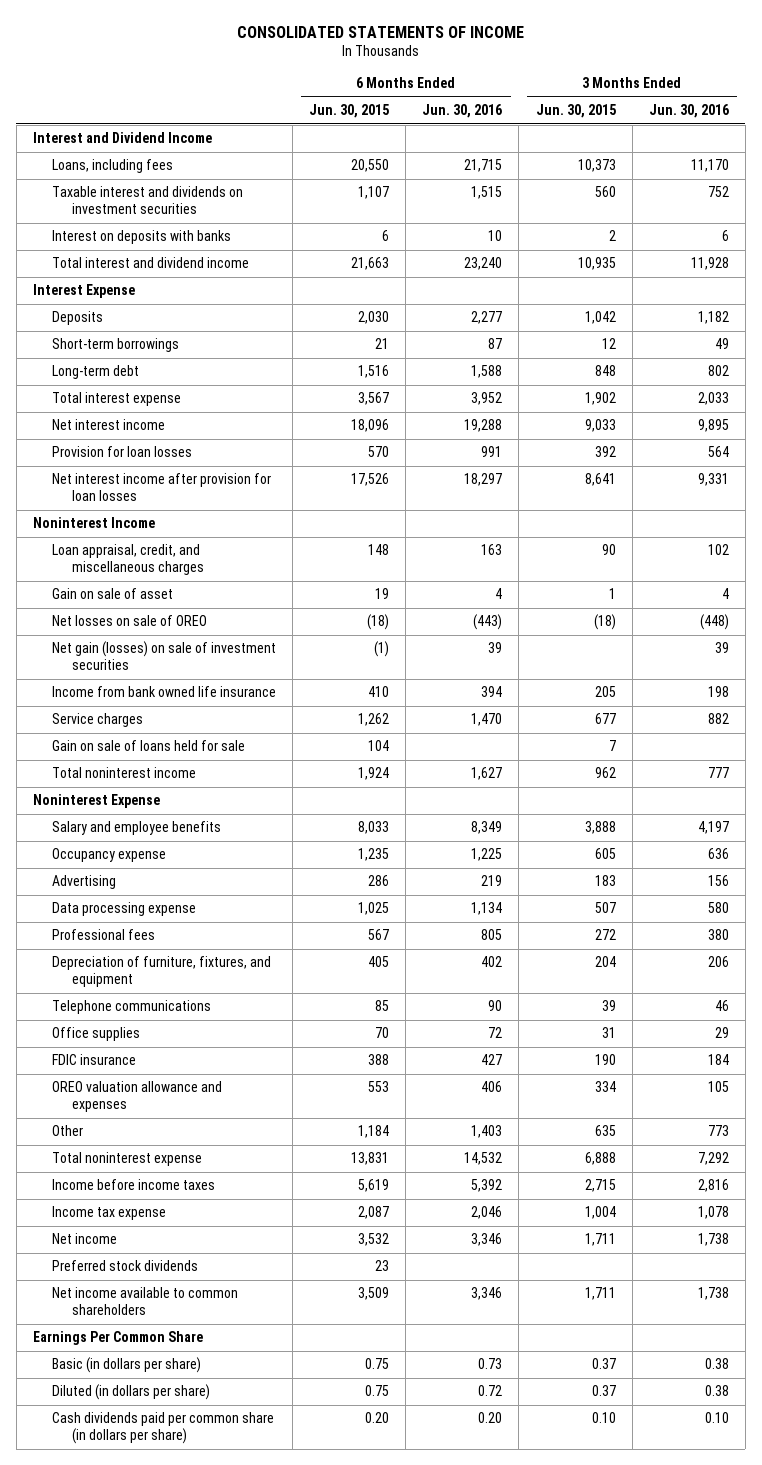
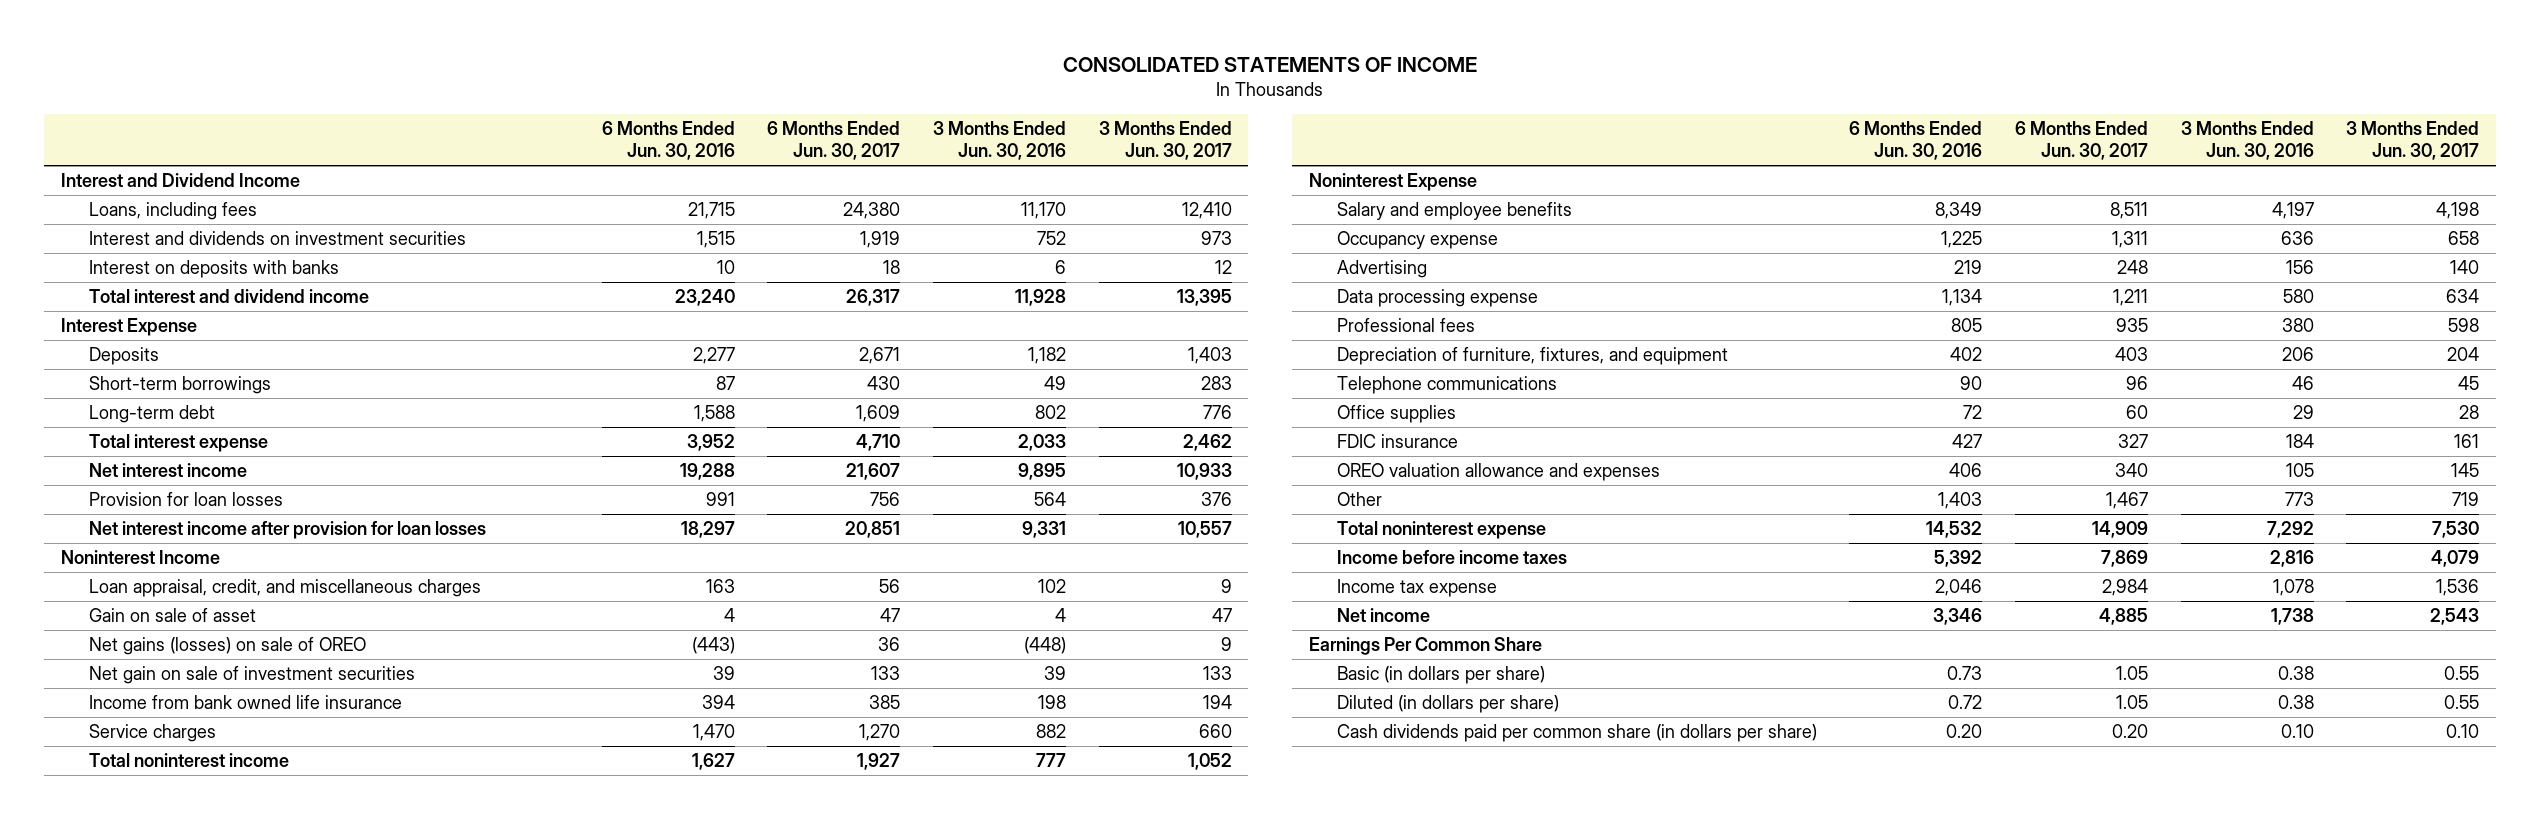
[309,104,390,119] Jun. 30, 2015 -> none
[535,104,616,119] Jun. 30, 2015 -> none
none -> [767,120,901,161] 6 Months Ended Jun. 30, 2017
none -> [1098,120,1232,161] 3 Months Ended Jun. 30, 2017
[52,186,244,215] Taxable interest and dividends on investment securities -> [88,230,466,245] Interest and dividends on investment securities
[52,615,208,627] Net losses on sale of OREO -> [88,636,366,655] Net gains (losses) on sale of OREO
[52,641,277,671] Net gain (losses) on sale of investment securities -> [88,665,415,684] Net gain on sale of investment securities
[52,740,246,752] Gain on sale of loans held for sale -> none
[52,1260,199,1272] Preferred stock dividends -> none
[52,1287,239,1316] Net income available to common shareholders -> none

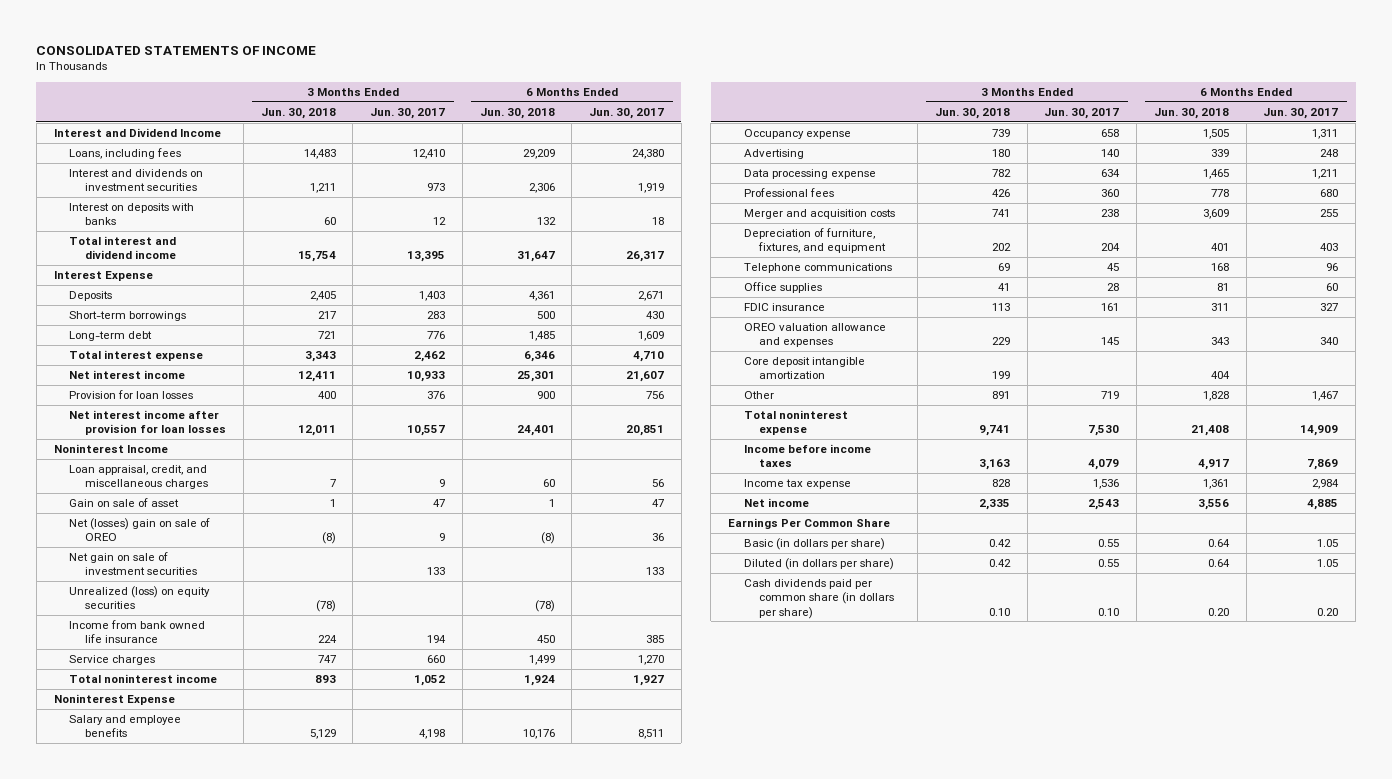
[601,120,735,161] 6 Months Ended Jun. 30, 2016 -> none
[932,120,1066,161] 3 Months Ended Jun. 30, 2016 -> none
none -> [260,107,336,119] Jun. 30, 2018
none -> [479,107,555,119] Jun. 30, 2018
[88,636,366,655] Net gains (losses) on sale of OREO -> [69,518,211,542] Net (losses) gain on sale of OREO
none -> [69,586,211,610] Unrealized (loss) on equity securities
[2116,317,2149,332] 935 -> [1320,189,1339,198] 680
[2448,317,2480,332] 598 -> [1101,189,1120,198] 360
none -> [743,209,895,220] Merger and acquisition costs
none -> [743,357,865,380] Core deposit intangible amortization

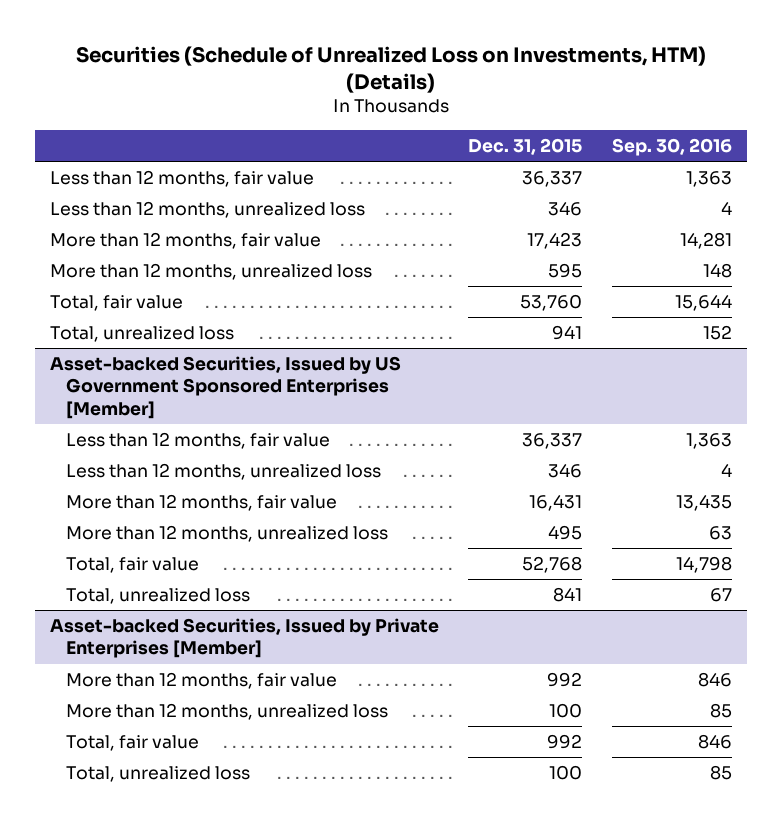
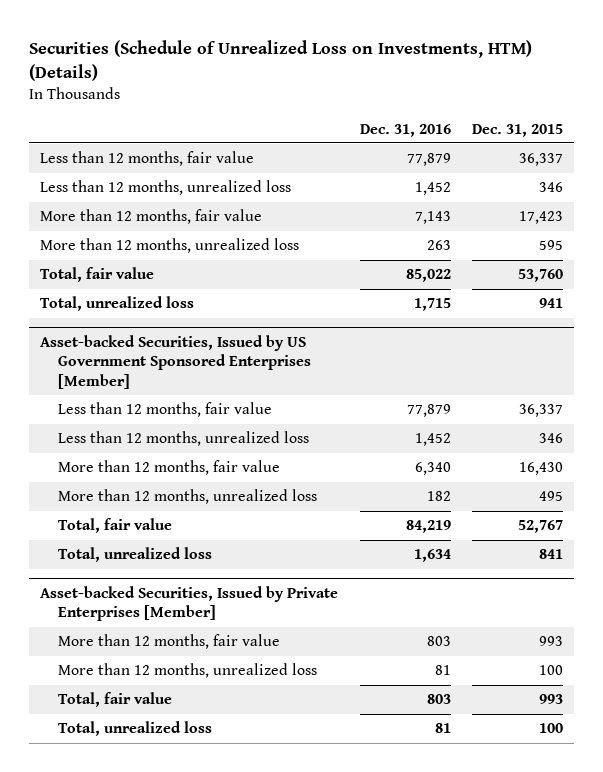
[612,137,733,156] Sep. 30, 2016 -> none
none -> [359,123,451,137] Dec. 31, 2016
[529,494,583,512] 16,431 -> [519,462,564,476] 16,430
[522,556,583,574] 52,768 -> [518,520,564,534] 52,767
[547,672,583,688] 992 -> [539,636,564,647] 993
[547,734,583,750] 992 -> [539,694,564,705] 993

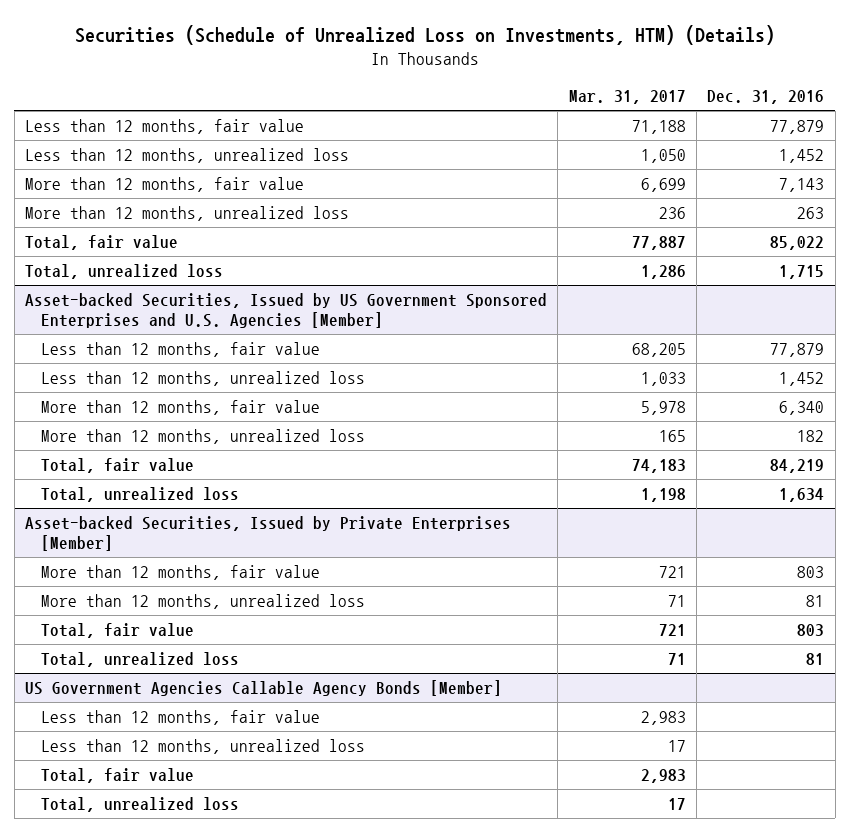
[472,123,564,137] Dec. 31, 2015 -> none
none -> [568,90,686,105] Mar. 31, 2017
[40,334,312,389] Asset-backed Securities, Issued by US Government Sponsored Enterprises [Member] -> [25,293,548,329] Asset-backed Securities, Issued by US Government Sponsored Enterprises and U.S. Agencies [Member]
none -> [25,680,503,697] US Government Agencies Callable Agency Bonds [Member]
none -> [40,710,320,726] Less than 12 months, fair value
none -> [40,739,365,755] Less than 12 months, unrealized loss
none -> [40,768,194,784] Total, fair value
none -> [40,797,239,813] Total, unrealized loss

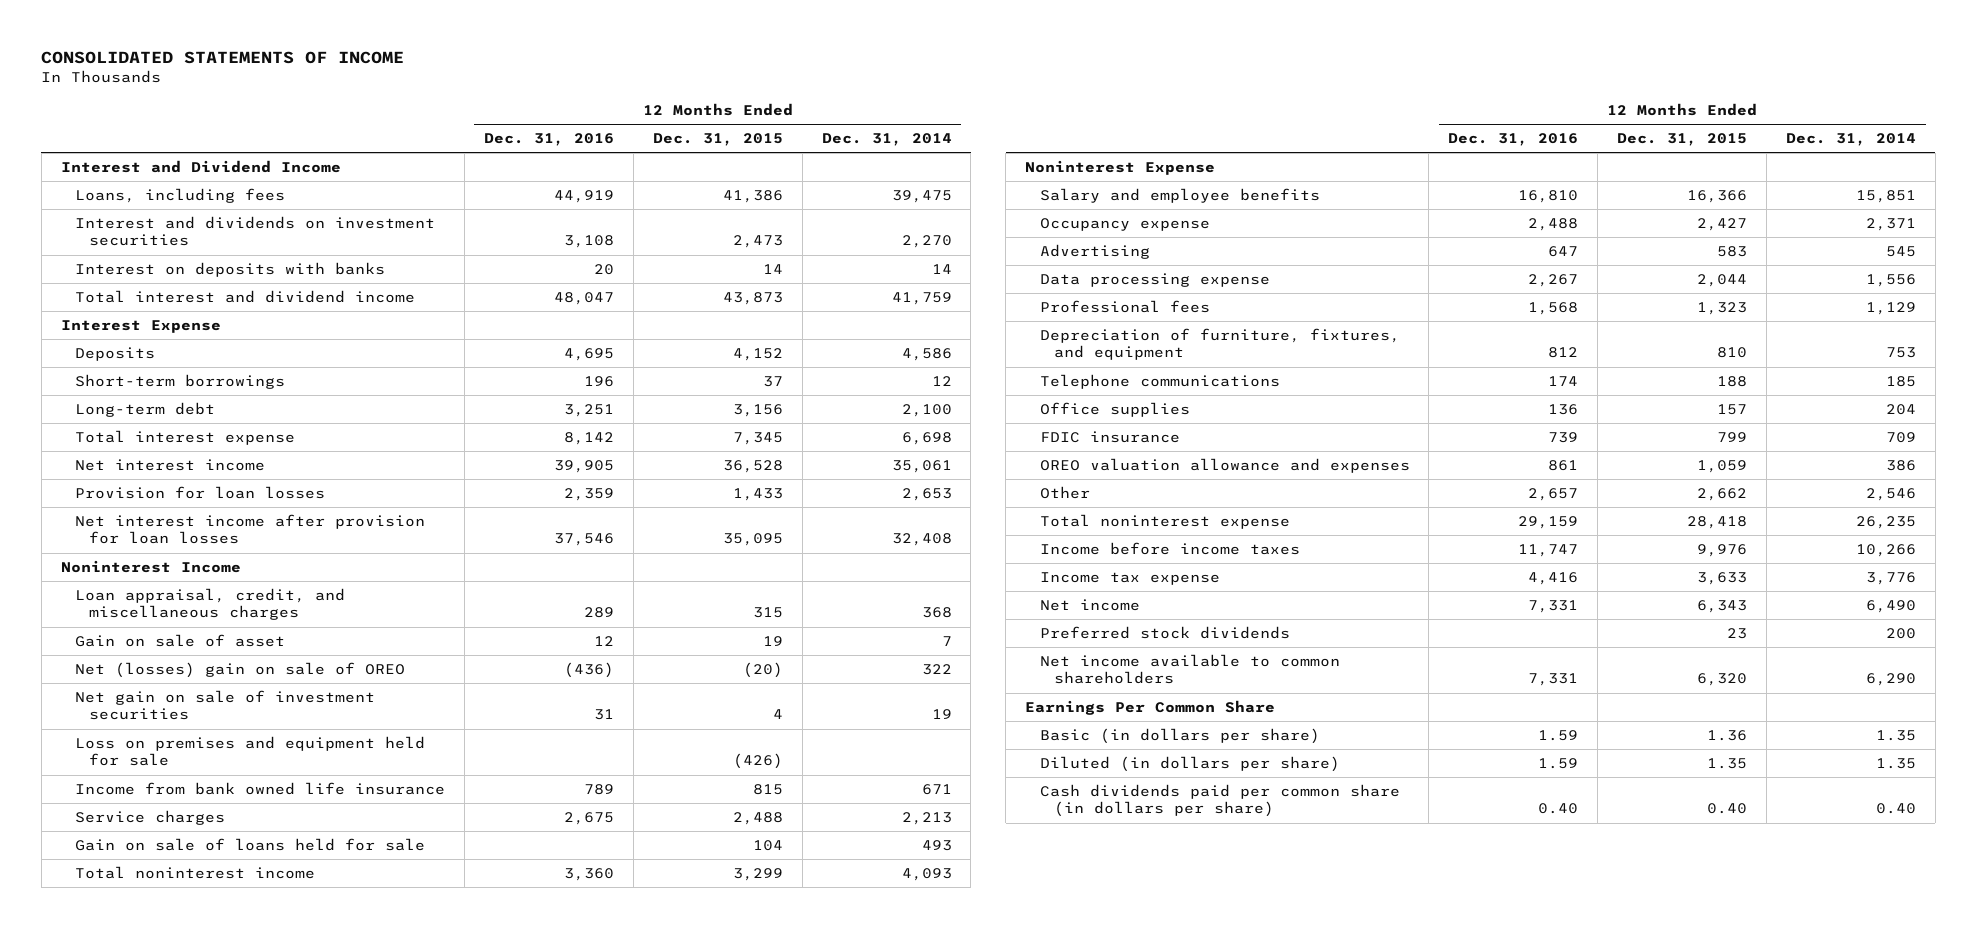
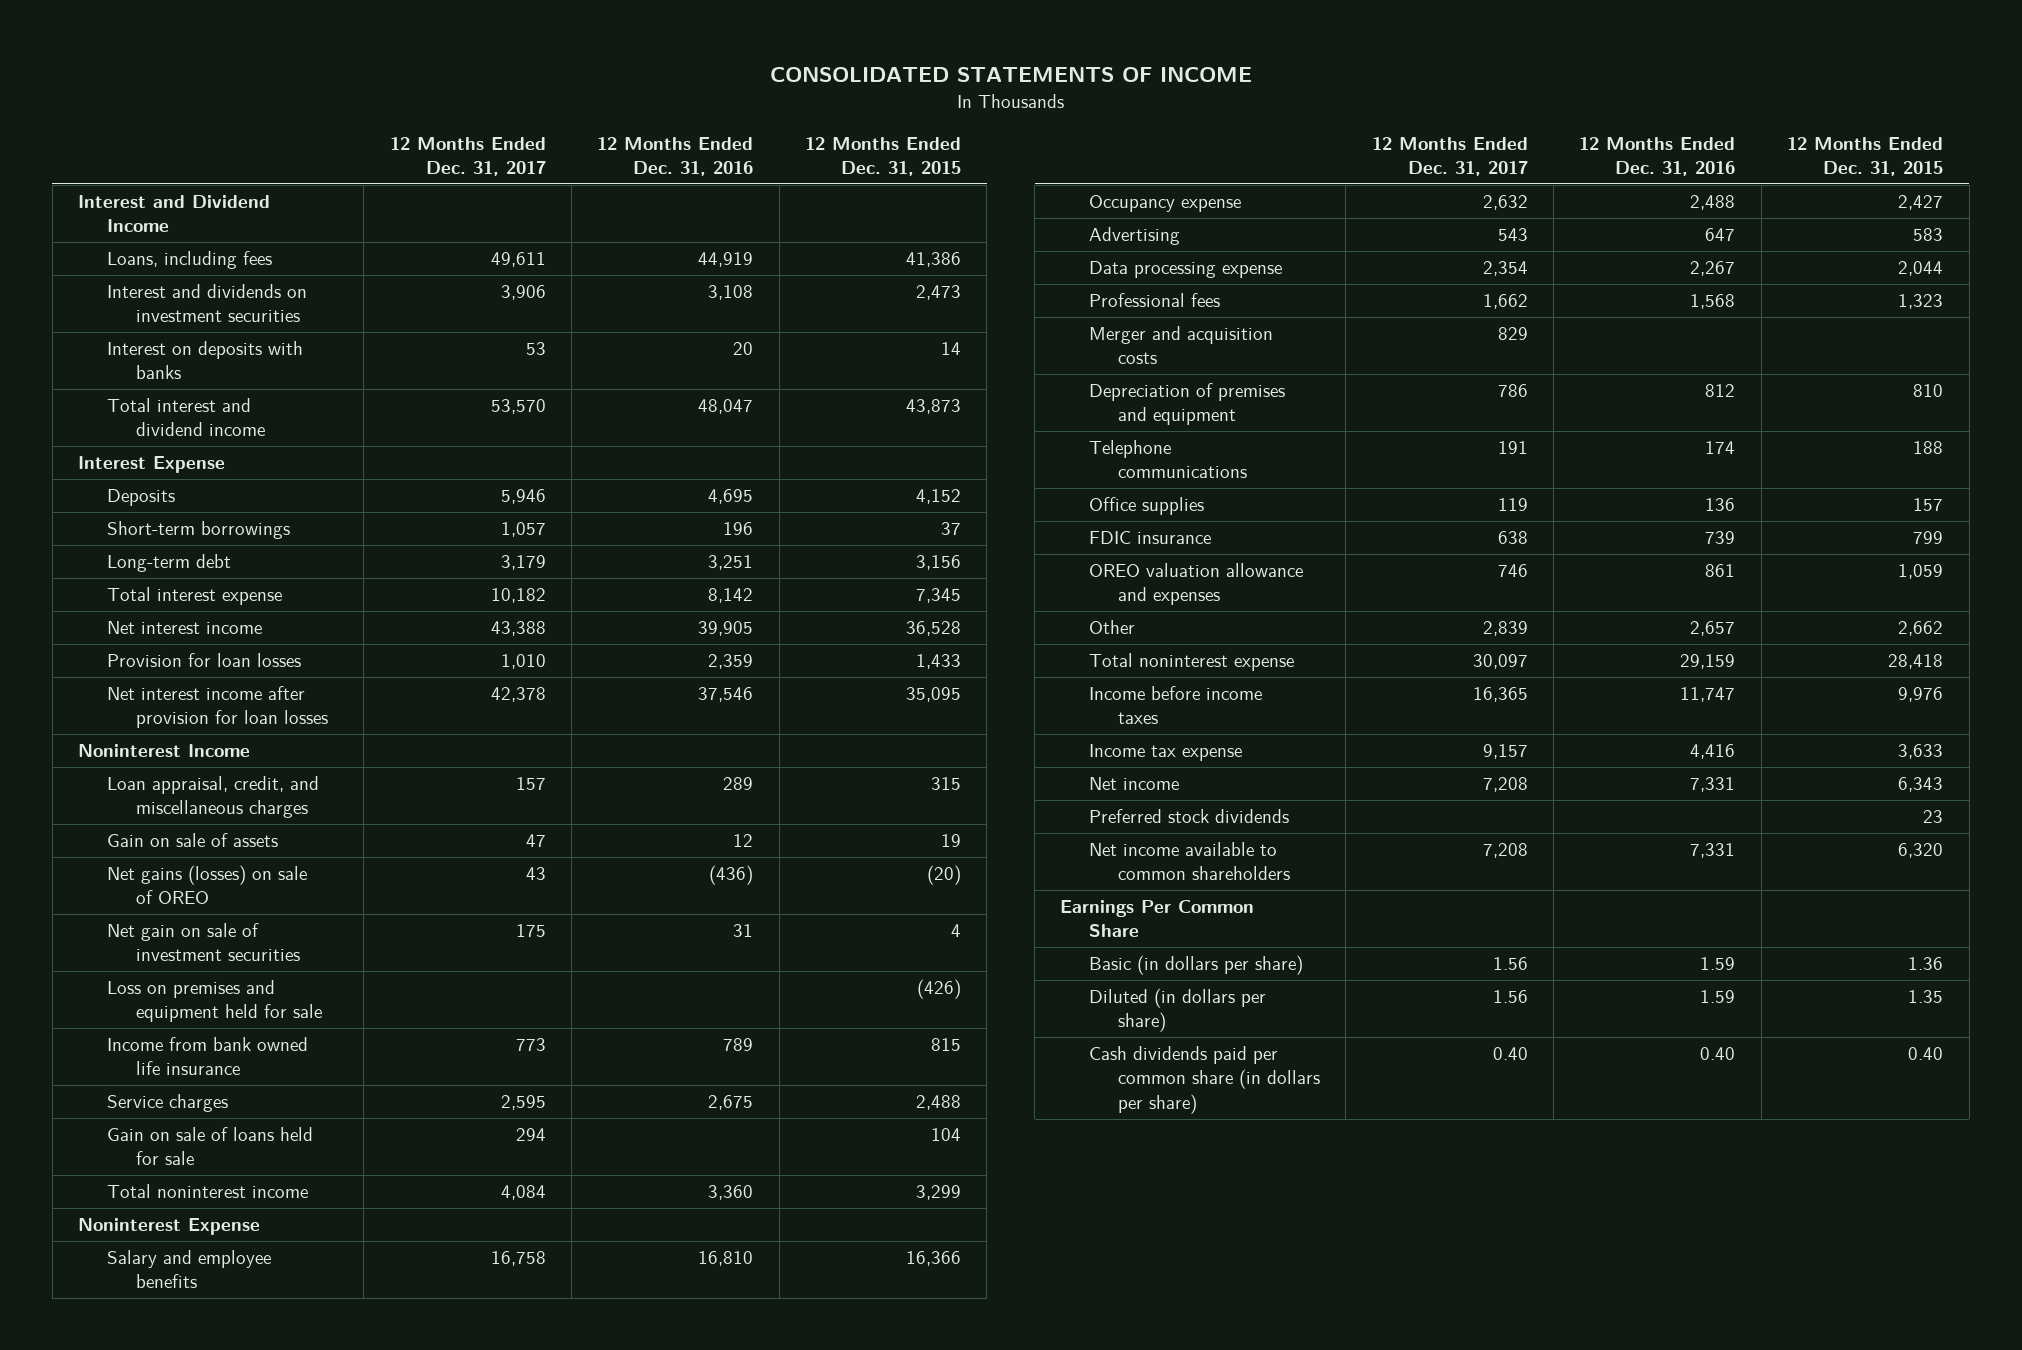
[821,133,952,147] Dec. 31, 2014 -> none
none -> [389,136,546,177] 12 Months Ended Dec. 31, 2017
[75,633,286,647] Gain on sale of asset -> [107,833,279,848] Gain on sale of assets
[75,661,406,678] Net (losses) gain on sale of OREO -> [107,865,308,905] Net gains (losses) on sale of OREO
none -> [1089,326,1274,365] Merger and acquisition costs
[1039,327,1400,361] Depreciation of furniture, fixtures, and equipment -> [1089,383,1286,426] Depreciation of premises and equipment

